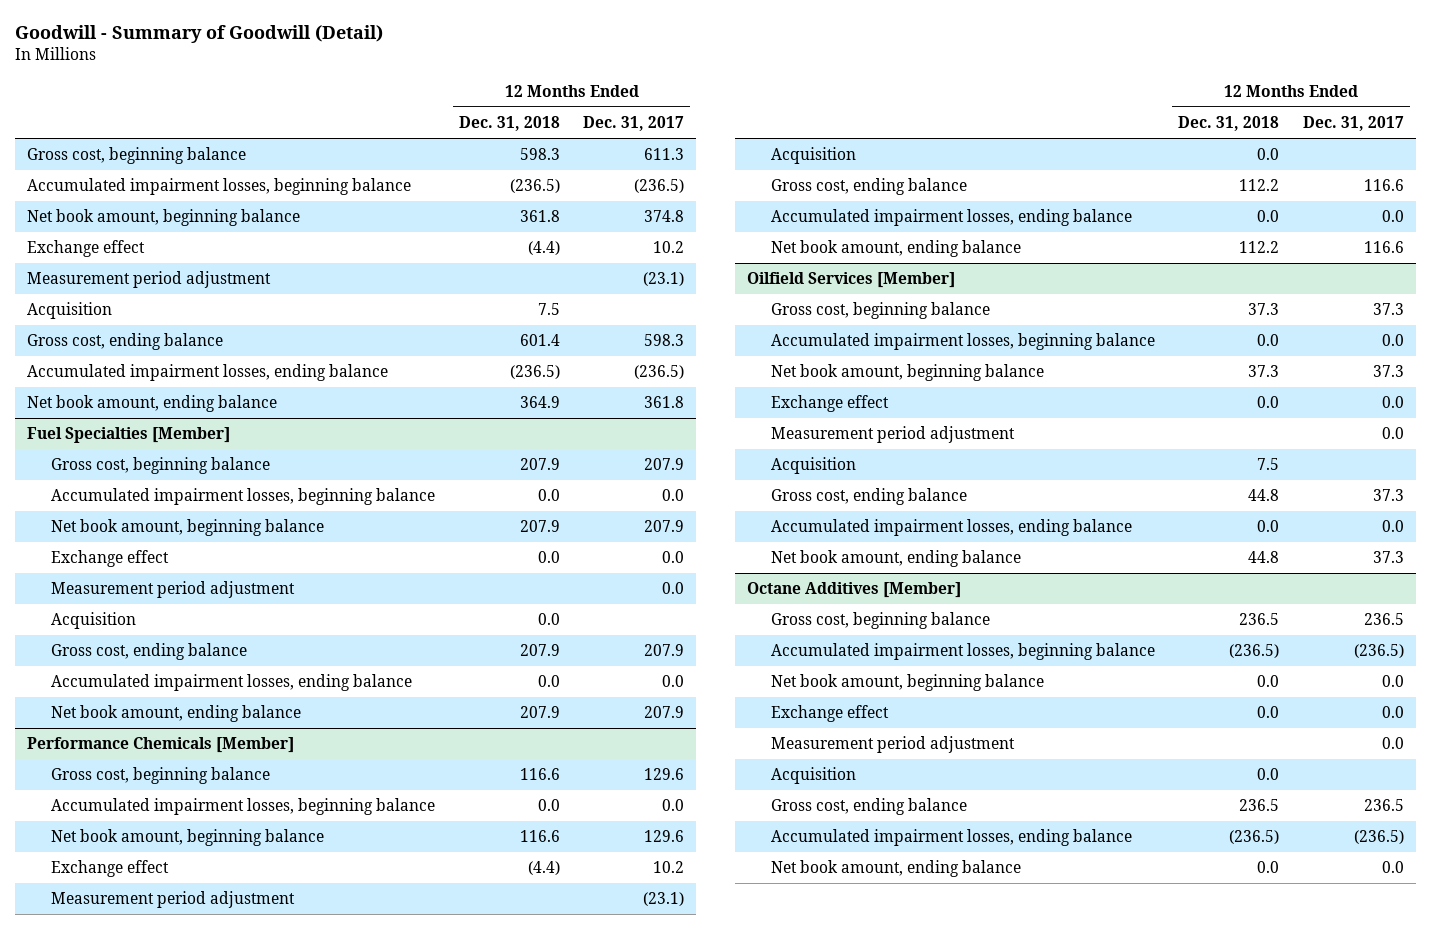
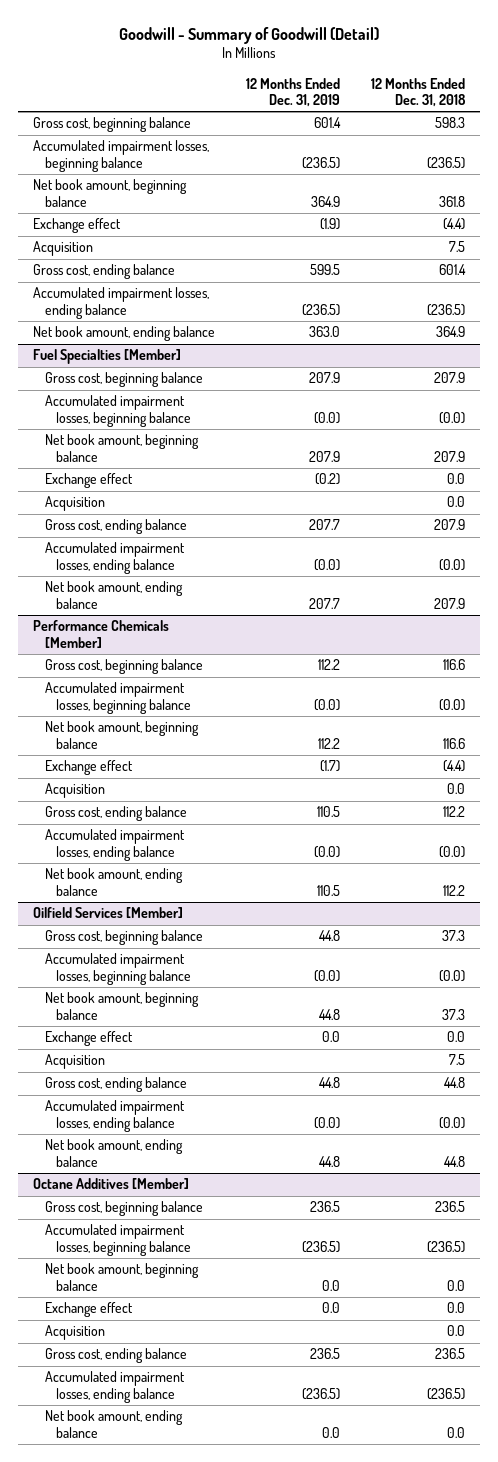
[583,116,685,132] Dec. 31, 2017 -> none
none -> [246,77,341,107] 12 Months Ended Dec. 31, 2019
[27,271,272,289] Measurement period adjustment -> none
[537,489,560,502] 0.0 -> [438,411,465,424] (0.0)
[51,581,296,599] Measurement period adjustment -> none
[537,675,560,688] 0.0 -> [438,558,465,571] (0.0)
[537,799,560,812] 0.0 -> [438,698,465,711] (0.0)
[51,891,296,909] Measurement period adjustment -> none
[1257,210,1280,223] 0.0 -> [438,845,465,858] (0.0)
[1257,334,1280,347] 0.0 -> [438,969,465,982] (0.0)
[770,426,1015,444] Measurement period adjustment -> none
[1257,520,1280,533] 0.0 -> [438,1116,465,1129] (0.0)
[770,736,1015,754] Measurement period adjustment -> none

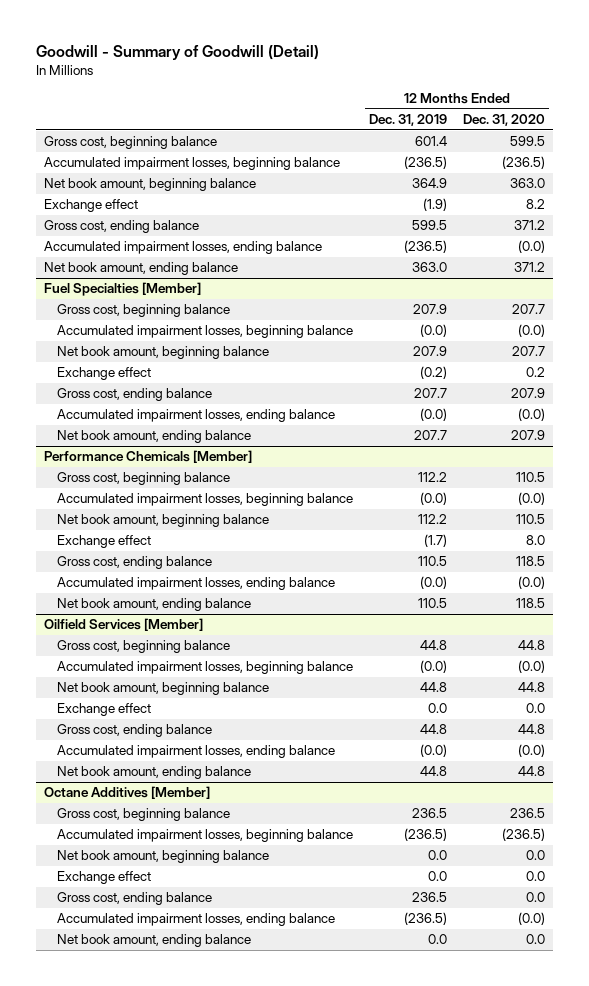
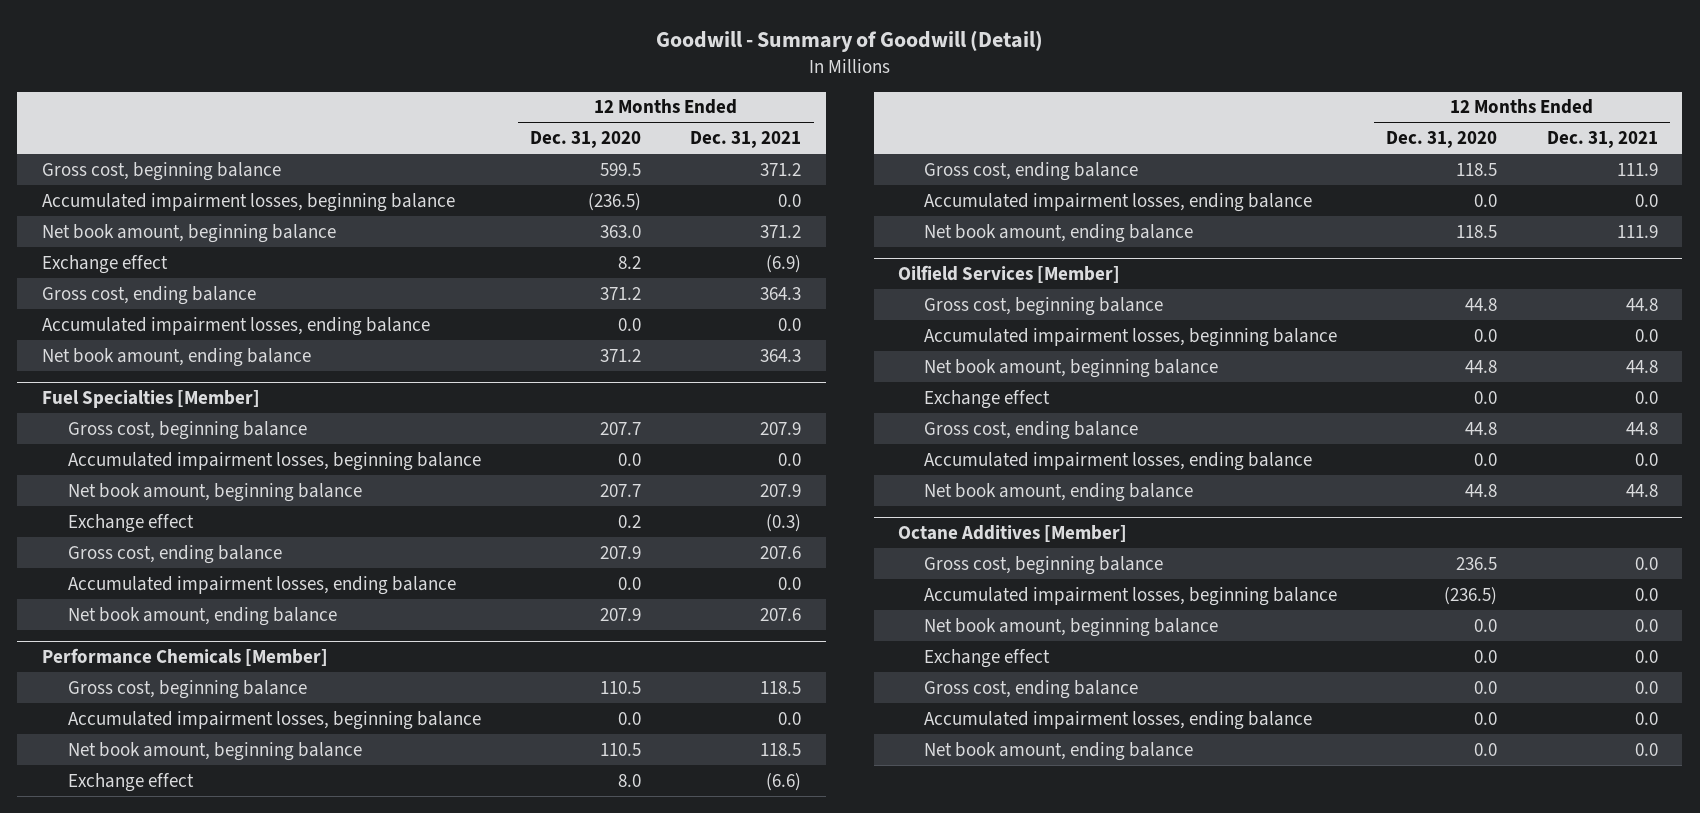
[368,114,447,127] Dec. 31, 2019 -> none
none -> [690,131,802,149] Dec. 31, 2021
[517,240,545,254] (0.0) -> [617,317,641,331] 0.0
[517,324,545,338] (0.0) -> [617,452,641,466] 0.0
[517,408,545,422] (0.0) -> [617,576,641,590] 0.0
[517,492,545,506] (0.0) -> [617,711,641,725] 0.0
[517,576,545,590] (0.0) -> [1474,193,1498,207] 0.0
[517,660,545,674] (0.0) -> [1474,328,1498,342] 0.0
[517,744,545,758] (0.0) -> [1474,452,1498,466] 0.0
[517,912,545,926] (0.0) -> [1474,711,1498,725] 0.0

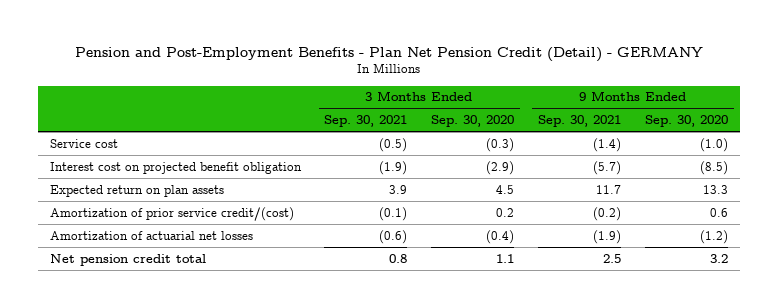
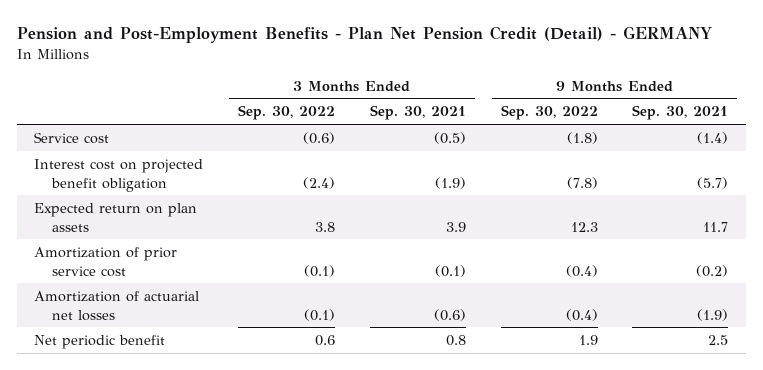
[431,115,515,128] Sep. 30, 2020 -> none
[644,115,728,128] Sep. 30, 2020 -> none
none -> [238,105,336,121] Sep. 30, 2022
none -> [500,105,598,121] Sep. 30, 2022
[49,206,294,221] Amortization of prior service credit/(cost) -> [34,246,178,277] Amortization of prior service cost
[49,253,206,266] Net pension credit total -> [34,334,166,349] Net periodic benefit

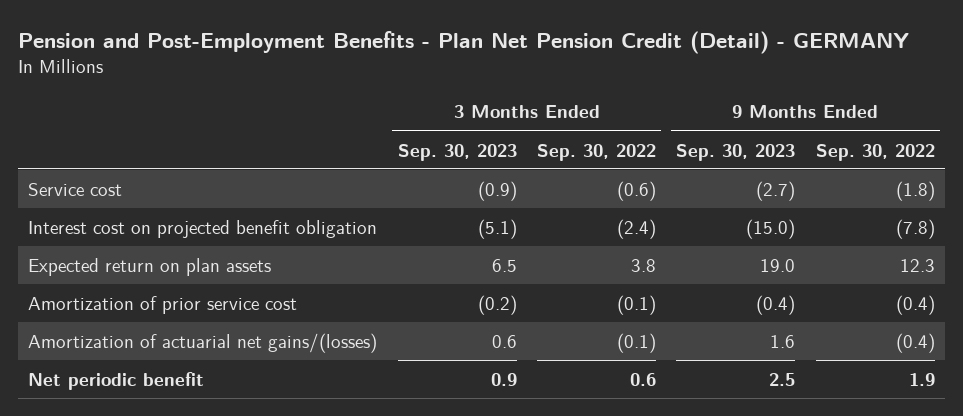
[369,105,466,121] Sep. 30, 2021 -> none
[632,105,729,121] Sep. 30, 2021 -> none
none -> [397,143,517,161] Sep. 30, 2023
none -> [676,143,796,161] Sep. 30, 2023
[34,290,200,321] Amortization of actuarial net losses -> [28,332,378,353] Amortization of actuarial net gains/(losses)

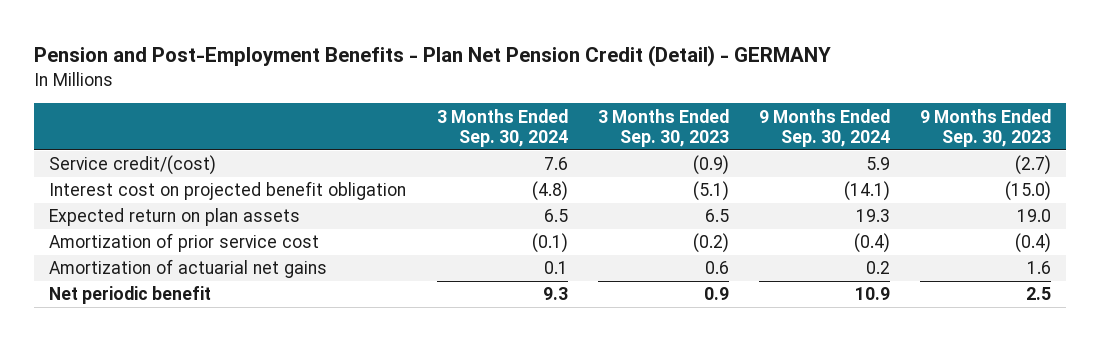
[536,143,656,161] Sep. 30, 2022 -> none
[815,143,935,161] Sep. 30, 2022 -> none
none -> [436,108,568,147] 3 Months Ended Sep. 30, 2024
none -> [758,108,890,147] 9 Months Ended Sep. 30, 2024
[28,182,123,196] Service cost -> [49,155,217,176] Service credit/(cost)
[28,332,378,353] Amortization of actuarial net gains/(losses) -> [49,259,328,279] Amortization of actuarial net gains

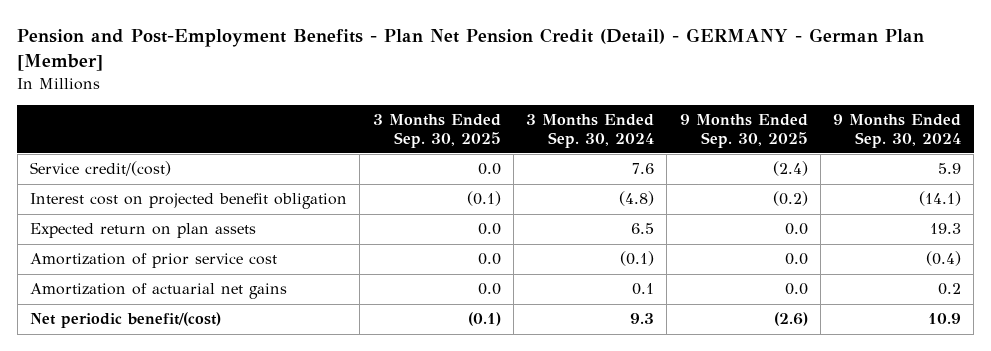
[34,44,832,67] Pension and Post-Employment Benefits - Plan Net Pension Credit (Detail) - GERMANY -> [17,28,925,72] Pension and Post-Employment Benefits - Plan Net Pension Credit (Detail) - GERMANY - German Plan [Member]
[597,108,729,147] 3 Months Ended Sep. 30, 2023 -> none
[919,108,1051,147] 9 Months Ended Sep. 30, 2023 -> none
none -> [372,113,501,148] 3 Months Ended Sep. 30, 2025
none -> [679,113,808,148] 9 Months Ended Sep. 30, 2025
[49,286,212,305] Net periodic benefit -> [30,312,222,329] Net periodic benefit/(cost)

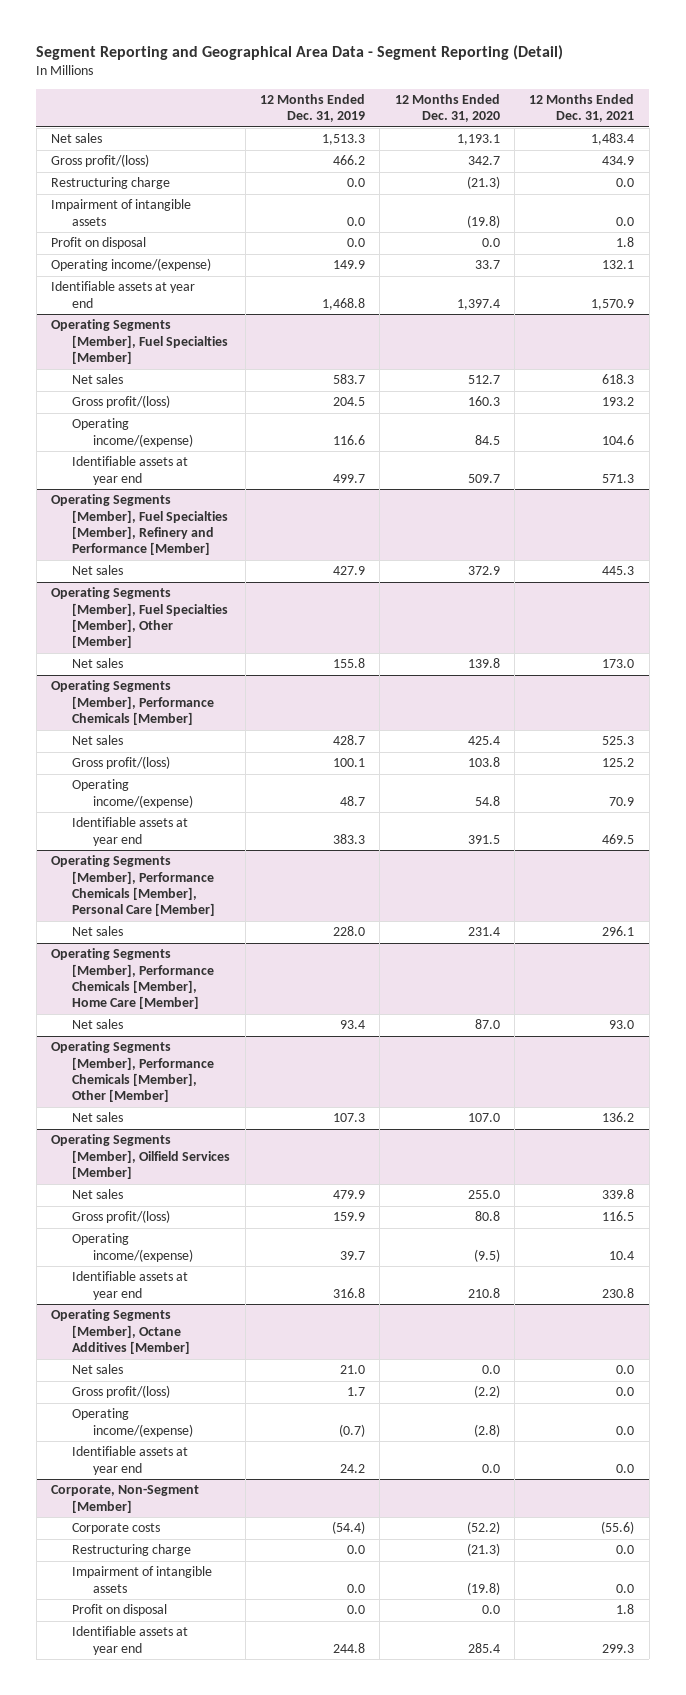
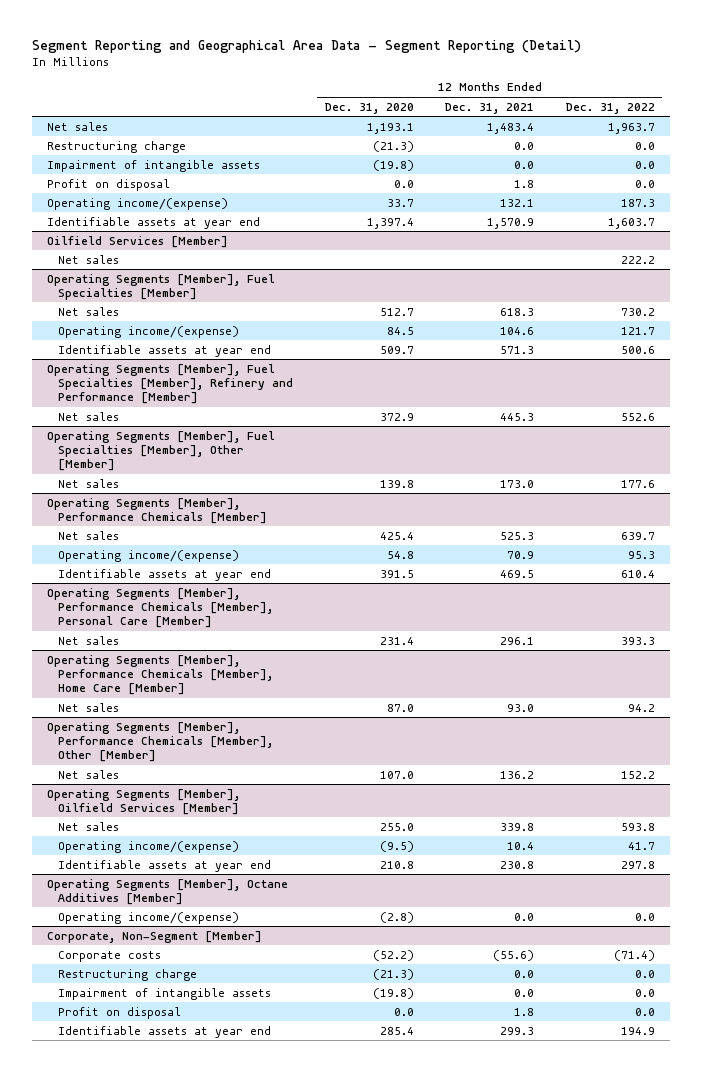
[259,93,365,123] 12 Months Ended Dec. 31, 2019 -> none
none -> [565,102,655,114] Dec. 31, 2022
[51,154,150,168] Gross profit/(loss) -> none
none -> [47,235,229,248] Oilfield Services [Member]
none -> [58,254,120,264] Net sales
[72,395,171,409] Gross profit/(loss) -> none
[72,756,171,770] Gross profit/(loss) -> none
[72,1210,171,1224] Gross profit/(loss) -> none
[72,1364,124,1375] Net sales -> none
[72,1385,171,1399] Gross profit/(loss) -> none
[72,1446,189,1475] Identifiable assets at year end -> none

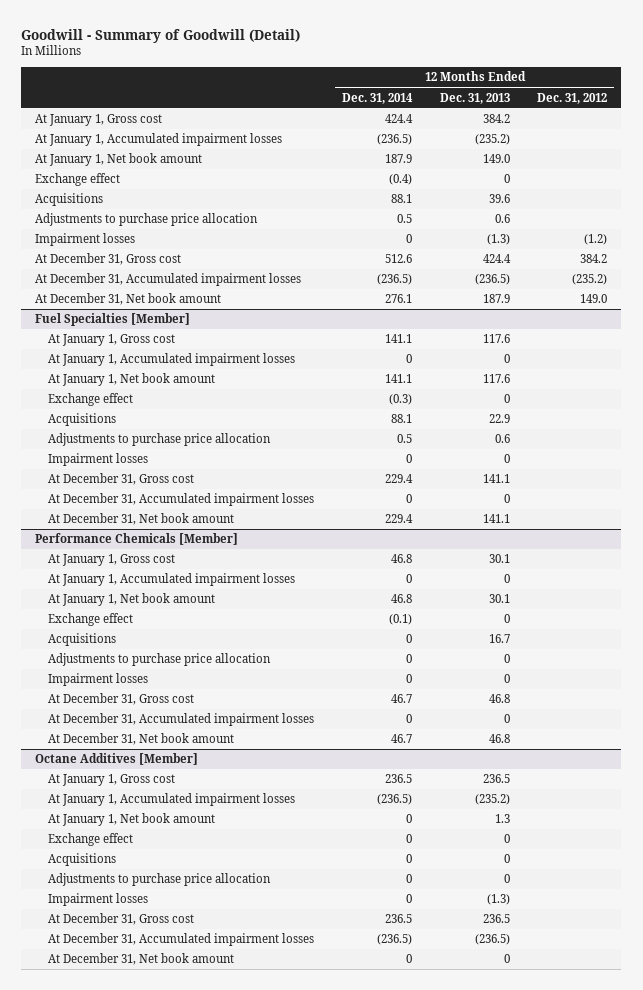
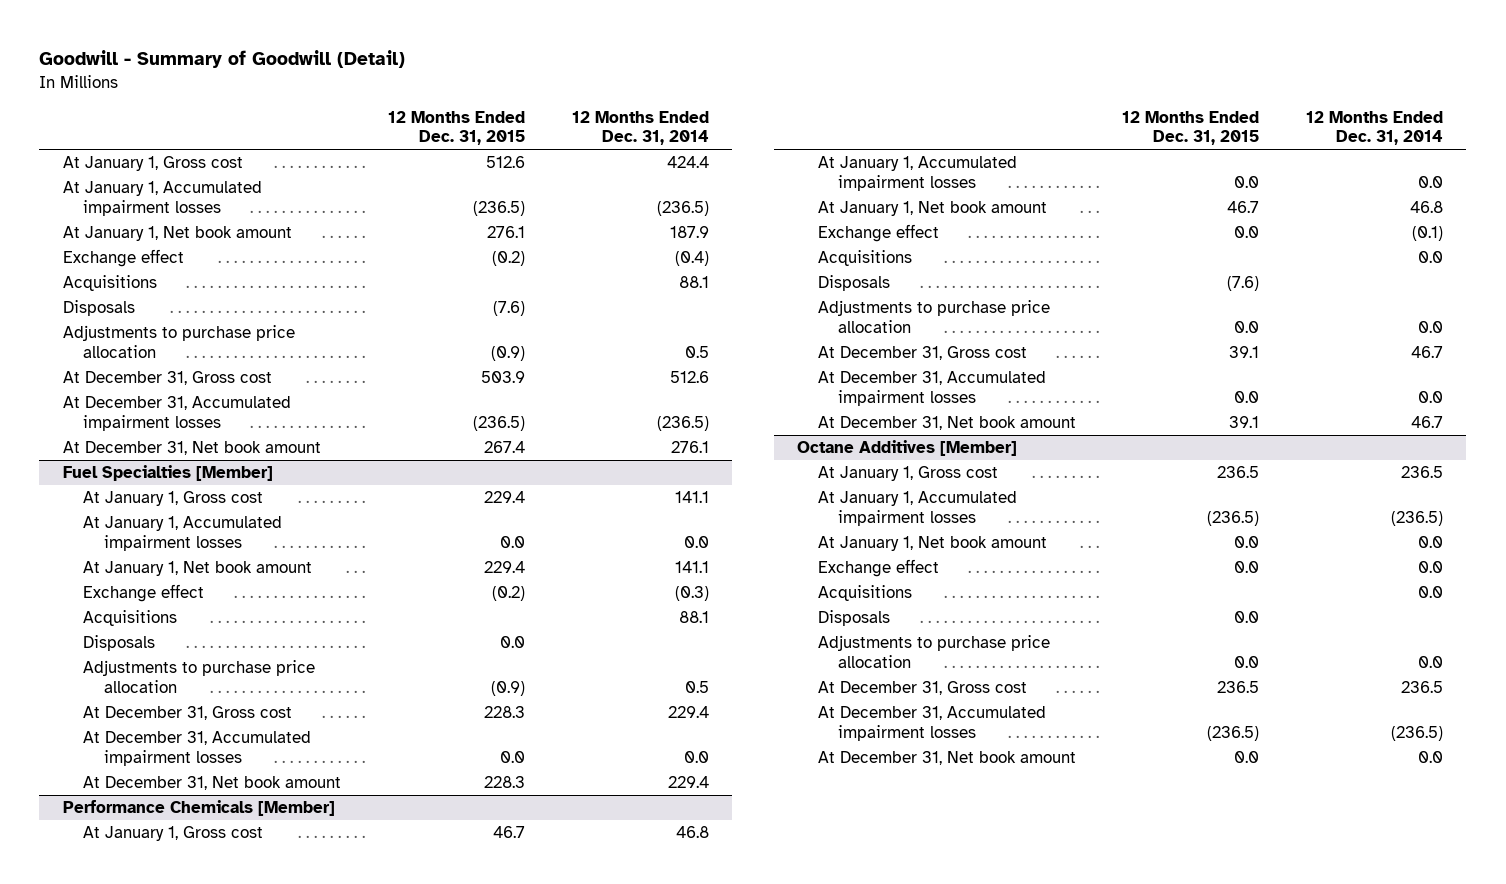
[439,92,510,104] Dec. 31, 2013 -> none
[537,92,608,104] Dec. 31, 2012 -> none
none -> [387,110,525,146] 12 Months Ended Dec. 31, 2015
none -> [62,300,135,317] Disposals
[35,233,136,247] Impairment losses -> none
[405,354,412,364] 0 -> [683,535,709,548] 0.0
none -> [83,635,156,652] Disposals
[48,453,149,467] Impairment losses -> none
[405,494,412,504] 0 -> [683,750,709,763] 0.0
[405,574,412,584] 0 -> [1418,175,1444,188] 0.0
[48,673,149,687] Impairment losses -> none
[405,634,412,644] 0 -> [1418,251,1444,264] 0.0
none -> [817,275,890,292] Disposals
[405,654,412,664] 0 -> [1418,320,1444,333] 0.0
[405,714,412,724] 0 -> [1418,390,1444,403] 0.0
[48,893,149,907] Impairment losses -> none
[405,814,412,824] 0 -> [1418,536,1444,549] 0.0
[405,834,412,844] 0 -> [1418,561,1444,574] 0.0
[405,854,412,864] 0 -> [1418,586,1444,599] 0.0
none -> [817,610,890,627] Disposals
[405,874,412,884] 0 -> [1418,655,1444,668] 0.0
[405,954,412,964] 0 -> [1418,751,1444,764] 0.0

